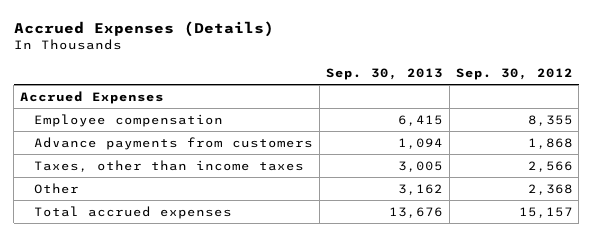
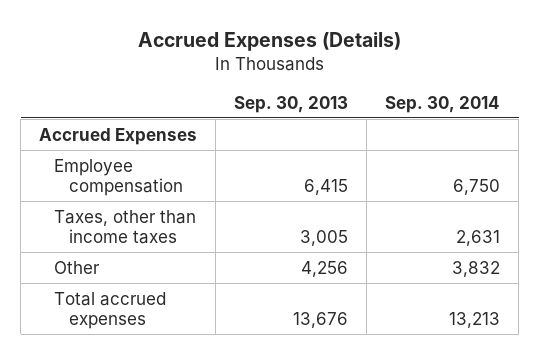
[455,67,573,80] Sep. 30, 2012 -> none
none -> [385,95,501,113] Sep. 30, 2014
[34,136,314,150] Advance payments from customers -> none
[398,183,444,195] 3,162 -> [301,260,349,277] 4,256

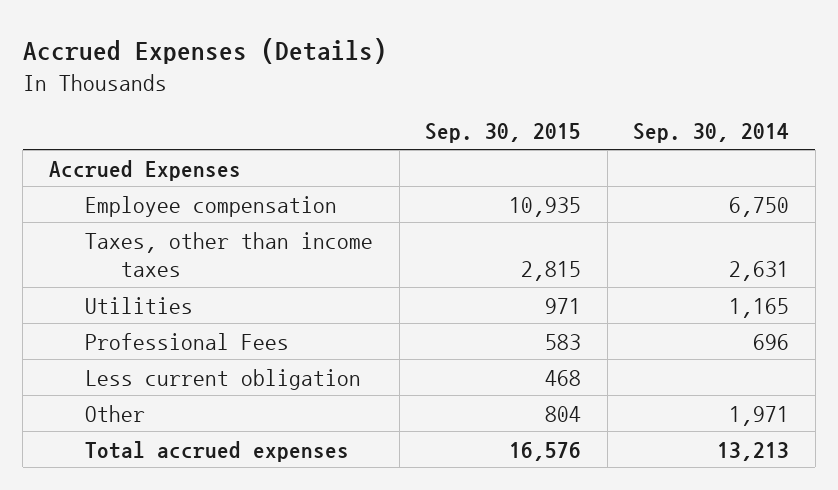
[234,95,349,113] Sep. 30, 2013 -> none
none -> [425,123,582,144] Sep. 30, 2015
none -> [85,296,194,314] Utilities
none -> [85,332,290,350] Professional Fees
none -> [85,368,362,390] Less current obligation
[452,260,501,277] 3,832 -> [729,405,790,426] 1,971

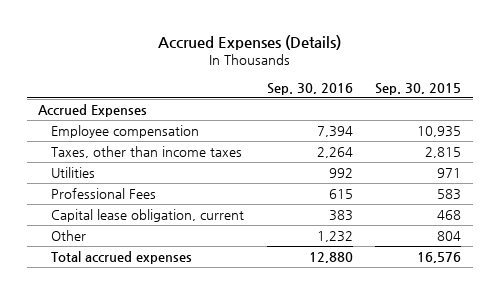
[633,123,790,144] Sep. 30, 2014 -> none
none -> [266,82,353,95] Sep. 30, 2016
[85,368,362,390] Less current obligation -> [50,208,244,222] Capital lease obligation, current

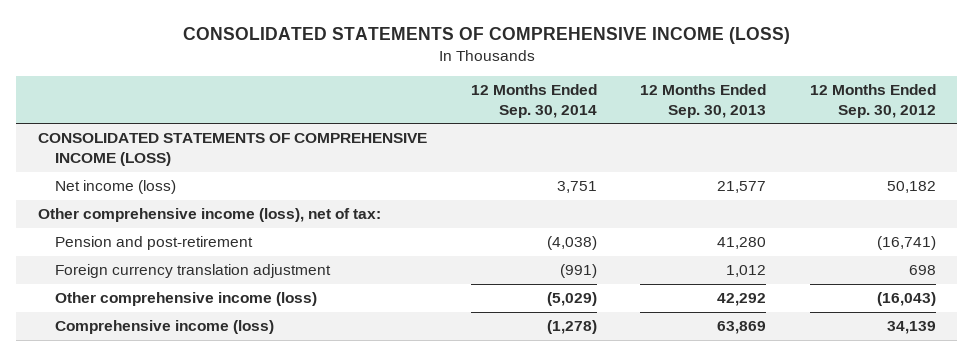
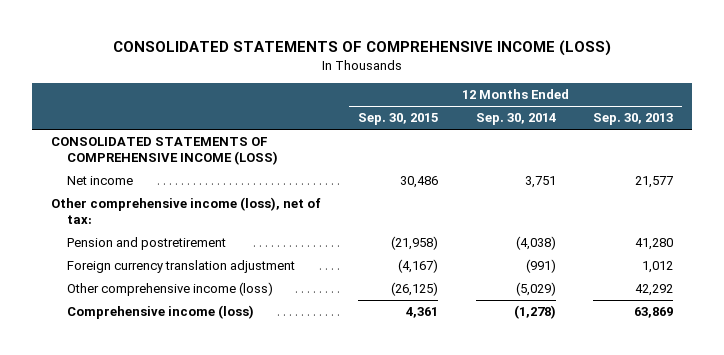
[809,84,936,118] 12 Months Ended Sep. 30, 2012 -> none
none -> [358,113,439,126] Sep. 30, 2015
[55,180,177,195] Net income (loss) -> [67,176,134,186] Net income
[55,236,254,251] Pension and post-retirement -> [67,237,227,251] Pension and postretirement

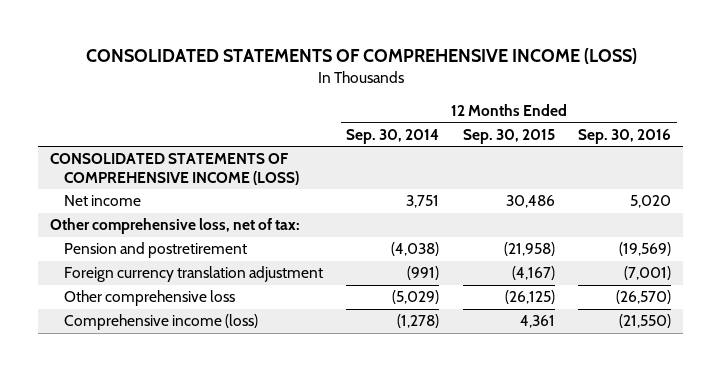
[593,113,674,126] Sep. 30, 2013 -> none
none -> [578,128,672,144] Sep. 30, 2016
[51,197,322,225] Other comprehensive income (loss), net of tax: -> [49,218,300,235] Other comprehensive loss, net of tax:
[67,282,274,297] Other comprehensive income (loss) -> [63,290,235,307] Other comprehensive loss

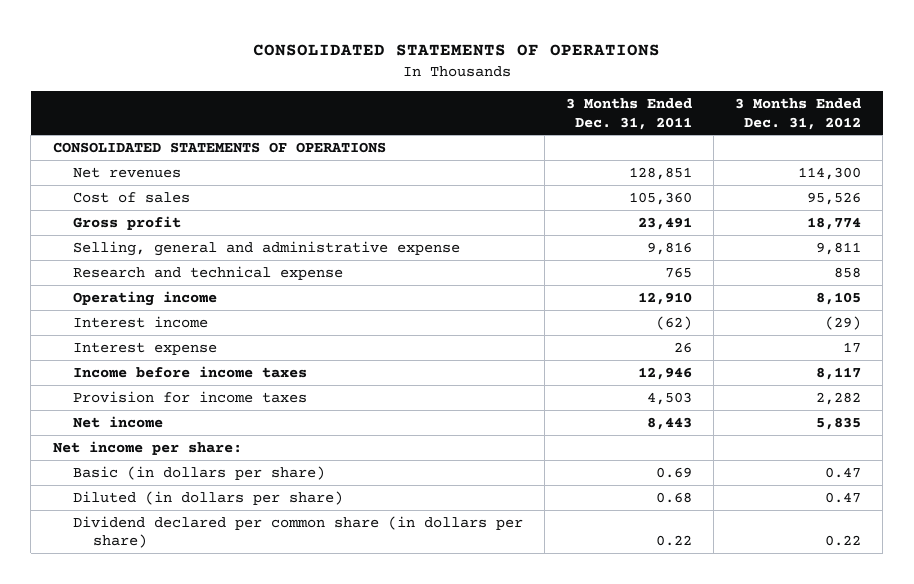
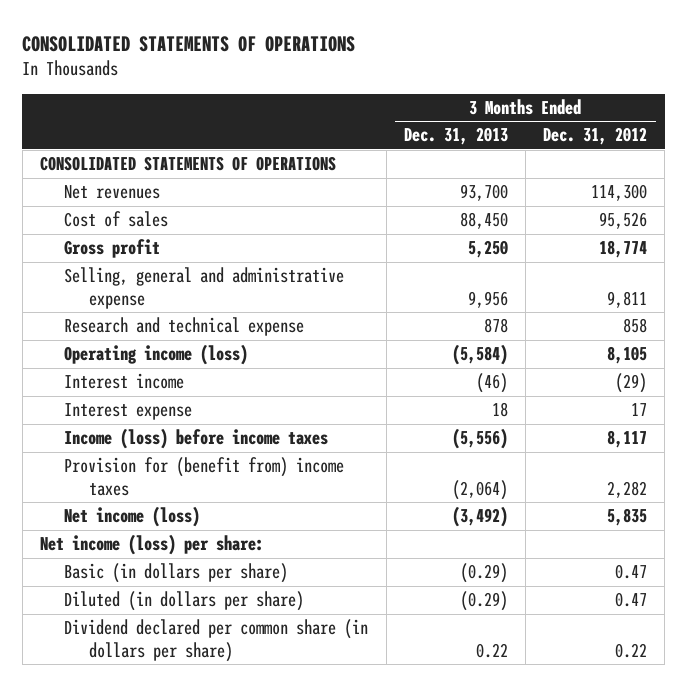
[565,97,692,130] 3 Months Ended Dec. 31, 2011 -> none
none -> [403,127,508,146] Dec. 31, 2013
[72,290,217,306] Operating income -> [64,344,249,366] Operating income (loss)
[72,365,307,378] Income before income taxes -> [64,428,329,450] Income (loss) before income taxes
[72,390,307,403] Provision for income taxes -> [64,457,345,496] Provision for (benefit from) income taxes
[72,415,163,428] Net income -> [64,506,201,528] Net income (loss)
[52,440,242,455] Net income per share: -> [40,534,265,556] Net income (loss) per share:

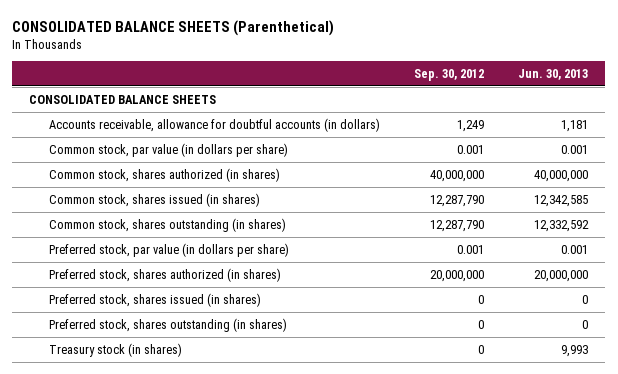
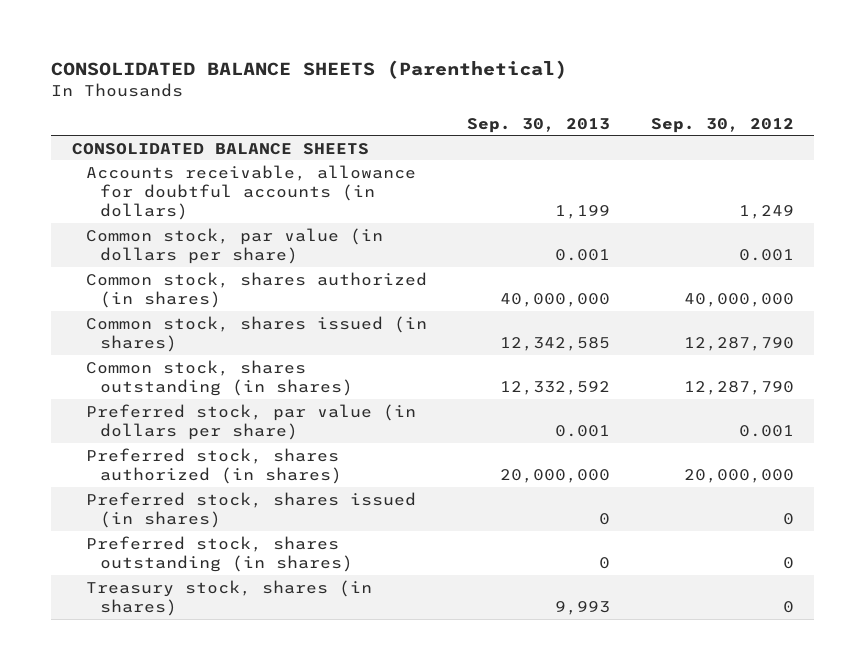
[518,68,589,80] Jun. 30, 2013 -> none
none -> [467,117,611,133] Sep. 30, 2013
[48,342,182,357] Treasury stock (in shares) -> [86,579,373,616] Treasury stock, shares (in shares)

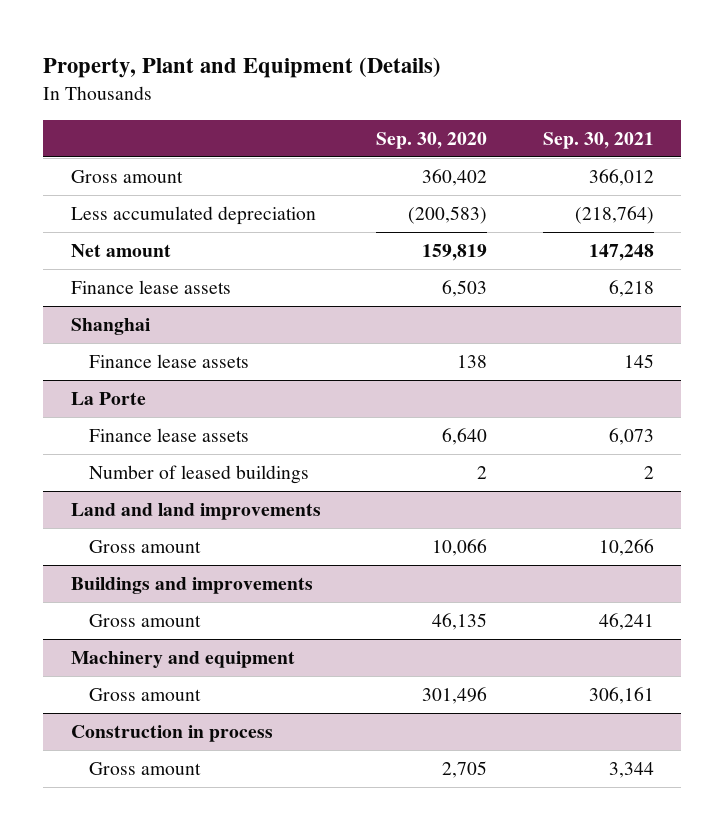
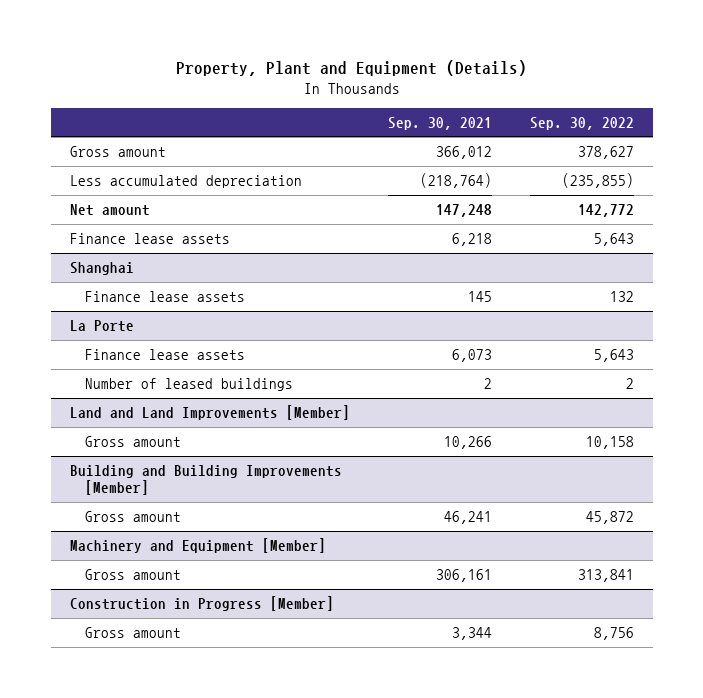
[376,131,488,149] Sep. 30, 2020 -> none
none -> [529,116,634,130] Sep. 30, 2022
[70,503,321,521] Land and land improvements -> [69,404,350,420] Land and Land Improvements [Member]
[70,577,313,595] Buildings and improvements -> [69,464,342,496] Building and Building Improvements [Member]
[70,651,295,669] Machinery and equipment -> [69,537,326,553] Machinery and Equipment [Member]
[70,725,273,743] Construction in process -> [69,595,334,611] Construction in Progress [Member]

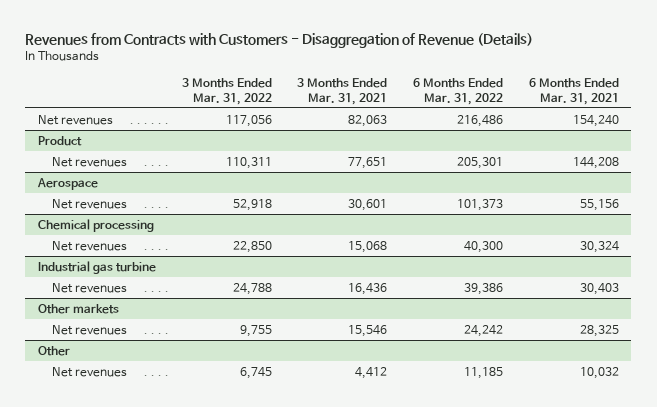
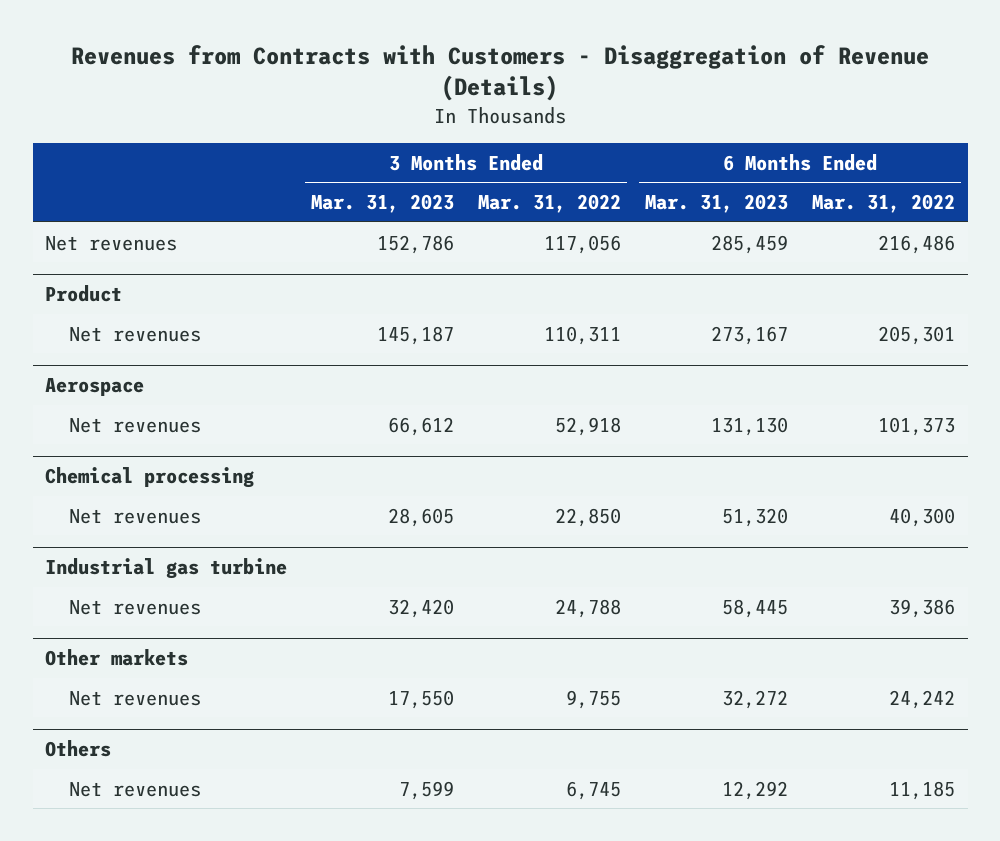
[297,77,388,105] 3 Months Ended Mar. 31, 2021 -> none
[528,77,619,105] 6 Months Ended Mar. 31, 2021 -> none
none -> [310,194,454,214] Mar. 31, 2023
none -> [645,194,789,214] Mar. 31, 2023
[38,345,71,356] Other -> [44,740,111,758] Others

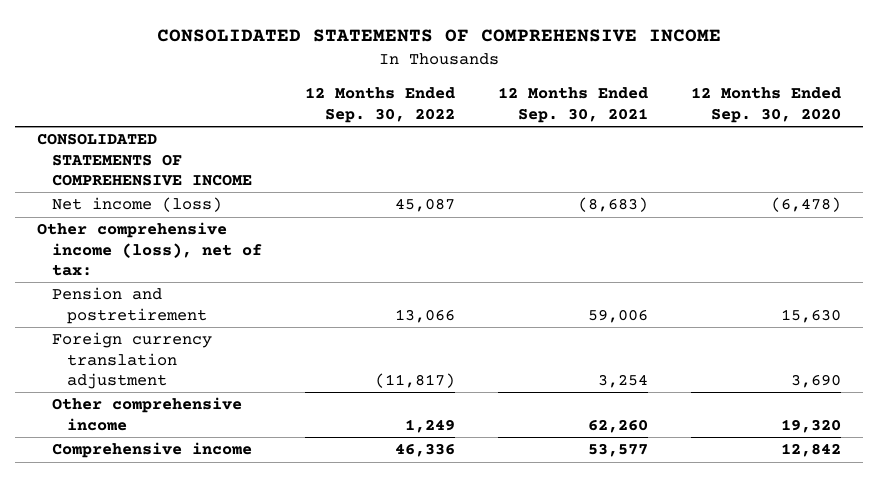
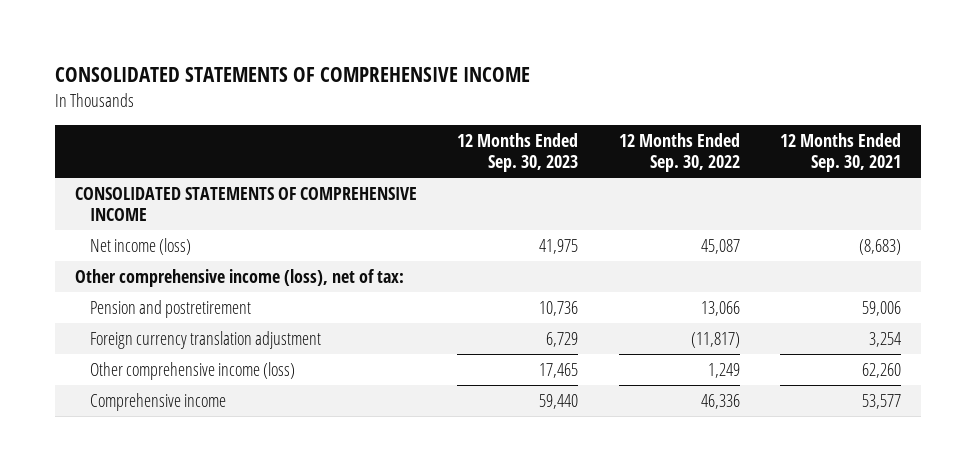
[691,87,842,123] 12 Months Ended Sep. 30, 2020 -> none
none -> [457,132,579,172] 12 Months Ended Sep. 30, 2023
[51,397,242,431] Other comprehensive income -> [89,361,295,380] Other comprehensive income (loss)

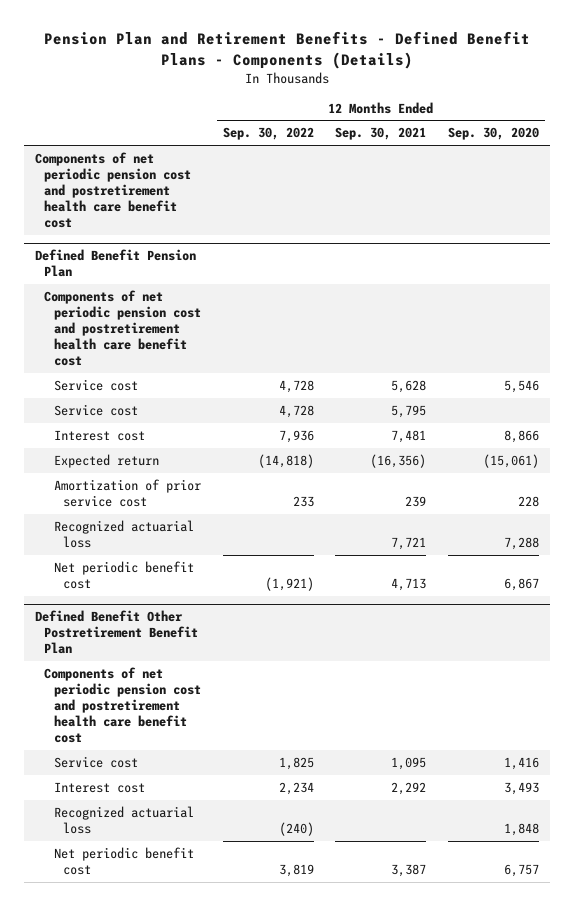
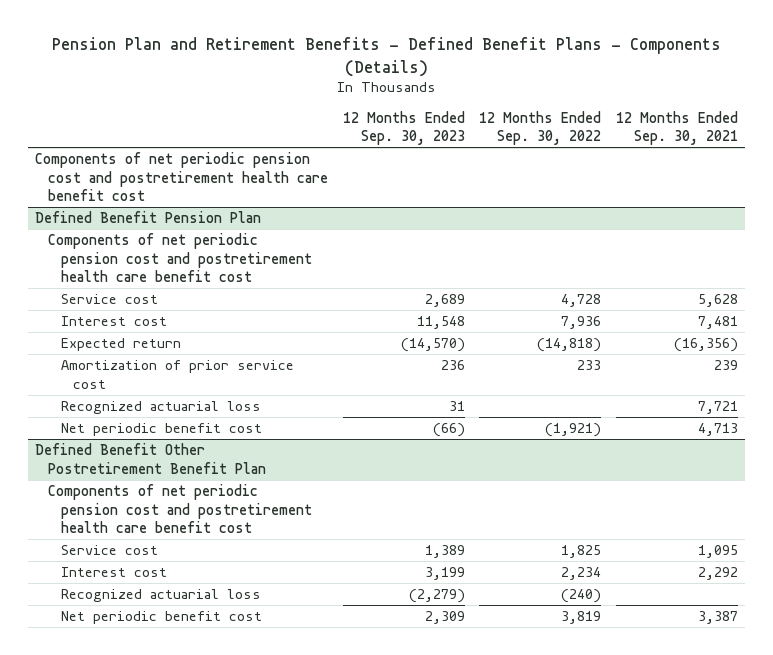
[448,127,540,141] Sep. 30, 2020 -> none
none -> [342,110,465,146] 12 Months Ended Sep. 30, 2023
[53,403,138,416] Service cost -> none

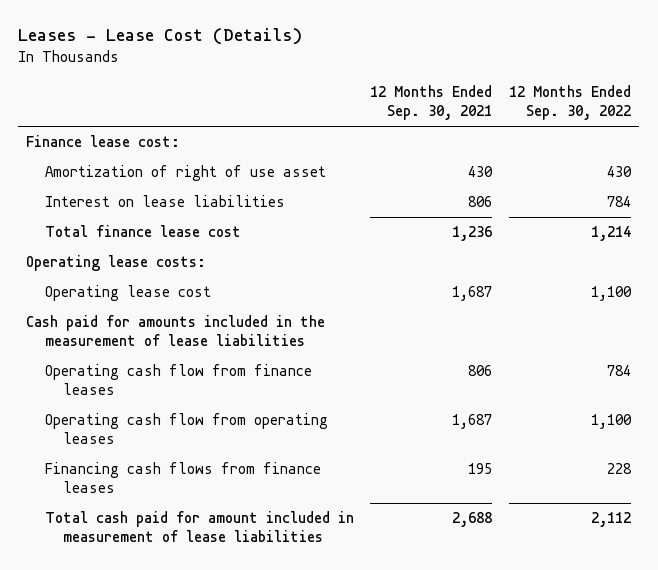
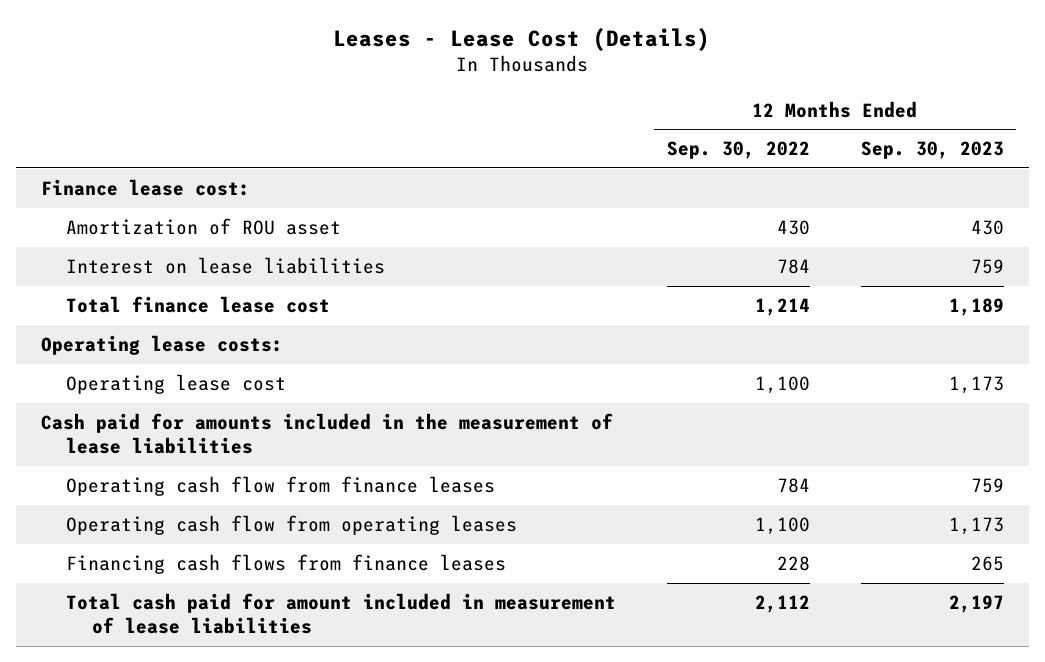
[370,85,493,121] 12 Months Ended Sep. 30, 2021 -> none
none -> [860,141,1004,160] Sep. 30, 2023
[44,165,326,182] Amortization of right of use asset -> [66,218,342,236] Amortization of ROU asset

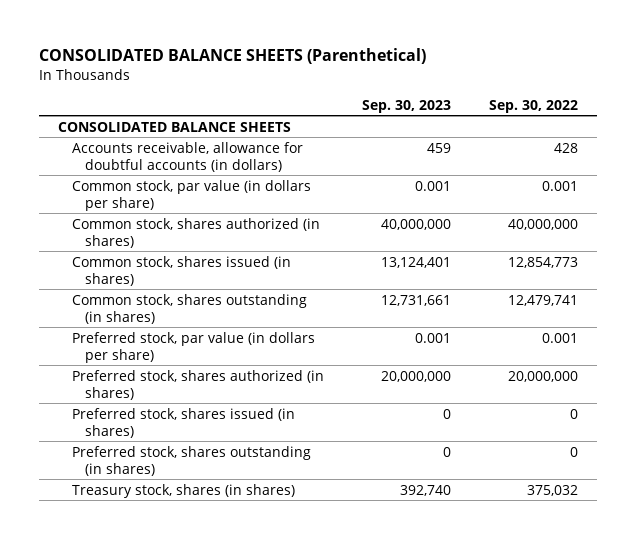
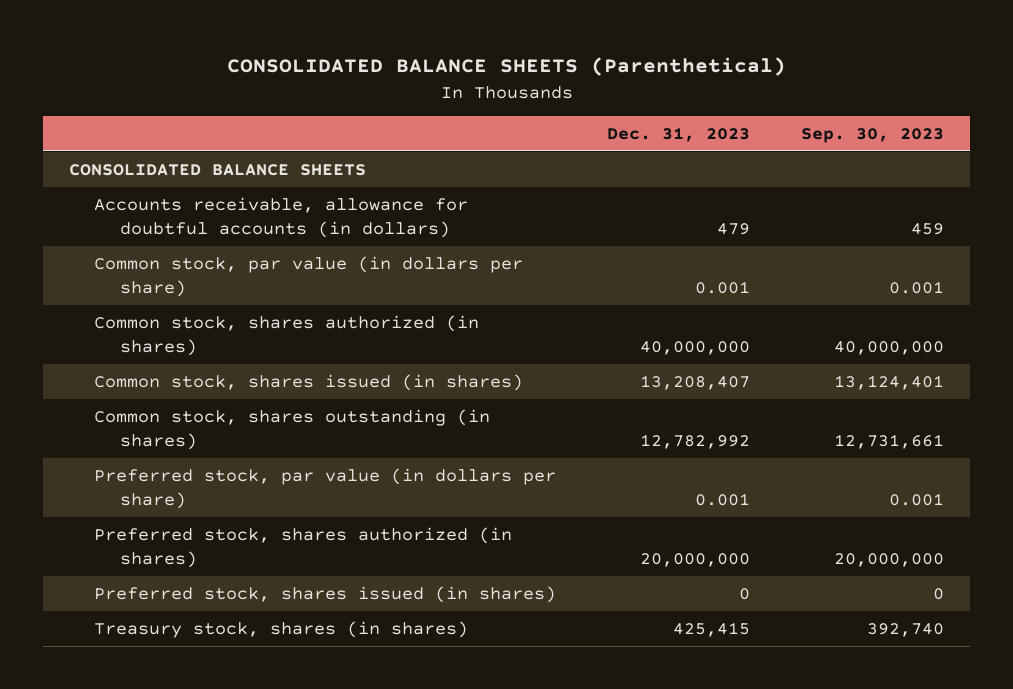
[489,99,579,113] Sep. 30, 2022 -> none
none -> [607,127,751,143] Dec. 31, 2023
[71,445,311,476] Preferred stock, shares outstanding (in shares) -> none

